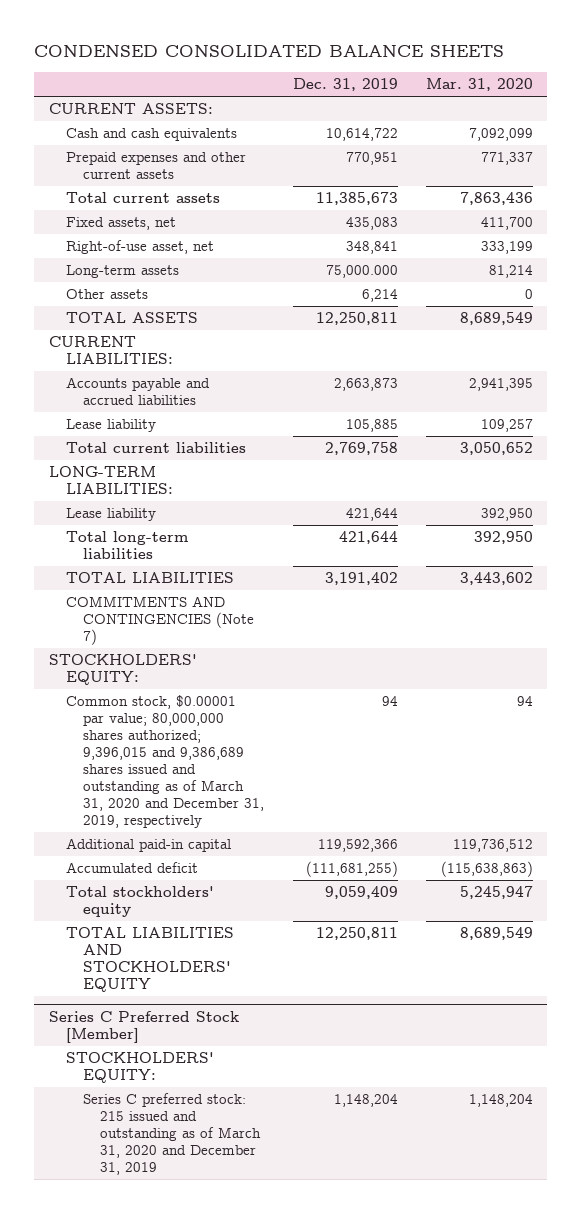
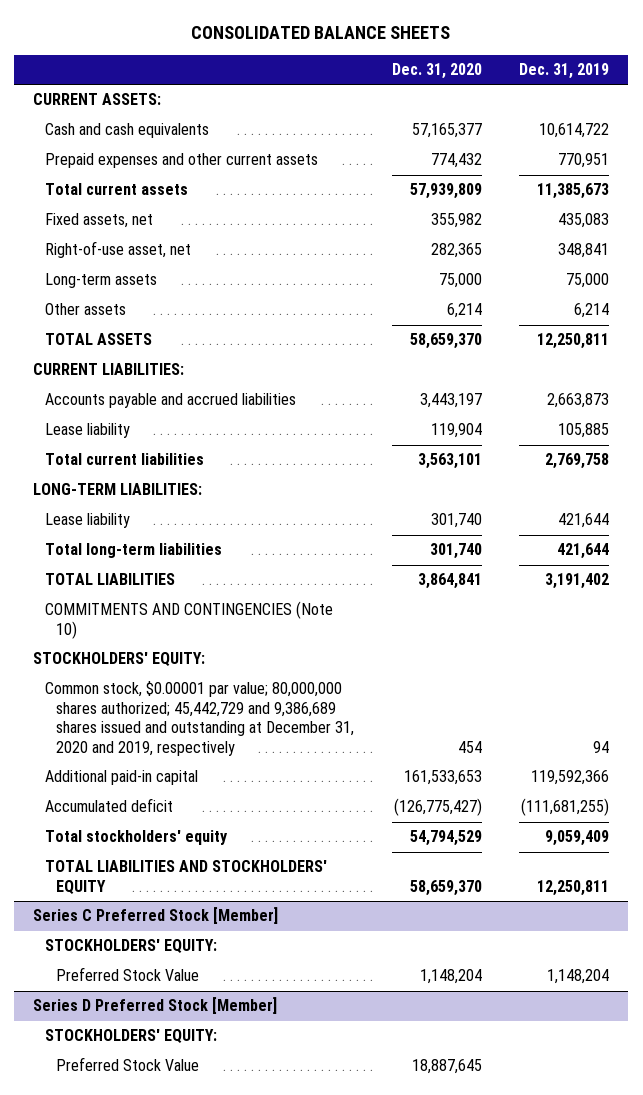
[34,45,505,58] CONDENSED CONSOLIDATED BALANCE SHEETS -> [191,26,451,40] CONSOLIDATED BALANCE SHEETS
[426,78,534,92] Mar. 31, 2020 -> none
none -> [391,63,482,80] Dec. 31, 2020
[325,265,398,279] 75,000.000 -> [566,273,610,289] 75,000
[65,596,255,646] COMMITMENTS AND CONTINGENCIES (Note 7) -> [44,601,333,639] COMMITMENTS AND CONTINGENCIES (Note 10)
[65,695,265,829] Common stock, $0.00001 par value; 80,000,000 shares authorized; 9,396,015 and 9,386,689 shares issued and outstanding as of March 31, 2020 and December 31, 2019, respectively -> [44,681,354,756] Common stock, $0.00001 par value; 80,000,000 shares authorized; 45,442,729 and 9,386,689 shares issued and outstanding at December 31, 2020 and 2019, respectively
[83,1093,262,1176] Series C preferred stock: 215 issued and outstanding as of March 31, 2020 and December 31, 2019 -> [55,967,199,982] Preferred Stock Value
none -> [33,997,278,1015] Series D Preferred Stock [Member]
none -> [44,1029,217,1044] STOCKHOLDERS' EQUITY:
none -> [55,1057,199,1072] Preferred Stock Value

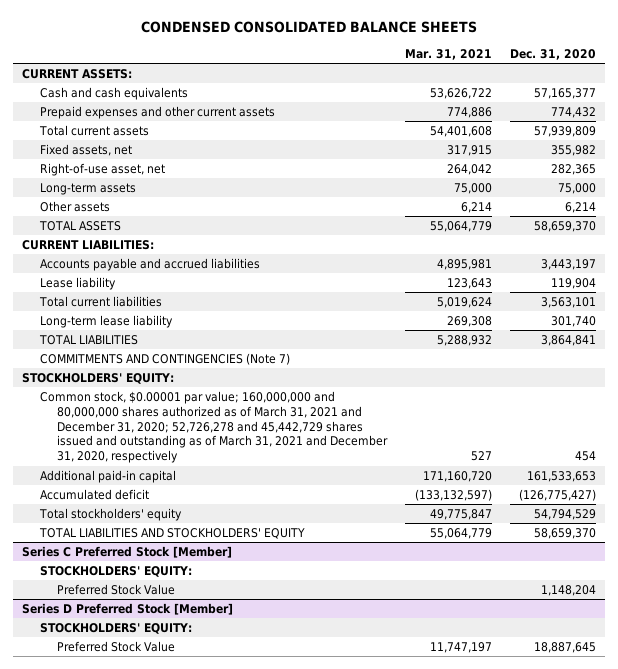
[191,26,451,40] CONSOLIDATED BALANCE SHEETS -> [141,20,478,33] CONDENSED CONSOLIDATED BALANCE SHEETS
[519,63,610,80] Dec. 31, 2019 -> none
none -> [404,48,492,60] Mar. 31, 2021
[33,483,203,496] LONG-TERM LIABILITIES: -> none
[44,543,222,559] Total long-term liabilities -> none
[44,513,130,529] Lease liability -> [39,315,173,329] Long-term lease liability
[44,601,333,639] COMMITMENTS AND CONTINGENCIES (Note 10) -> [39,353,290,366] COMMITMENTS AND CONTINGENCIES (Note 7)
[44,681,354,756] Common stock, $0.00001 par value; 80,000,000 shares authorized; 45,442,729 and 9,386,689 shares issued and outstanding at December 31, 2020 and 2019, respectively -> [39,391,388,464] Common stock, $0.00001 par value; 160,000,000 and 80,000,000 shares authorized as of March 31, 2021 and December 31, 2020; 52,726,278 and 45,442,729 shares issued and outstanding as of March 31, 2021 and December 31, 2020, respectively

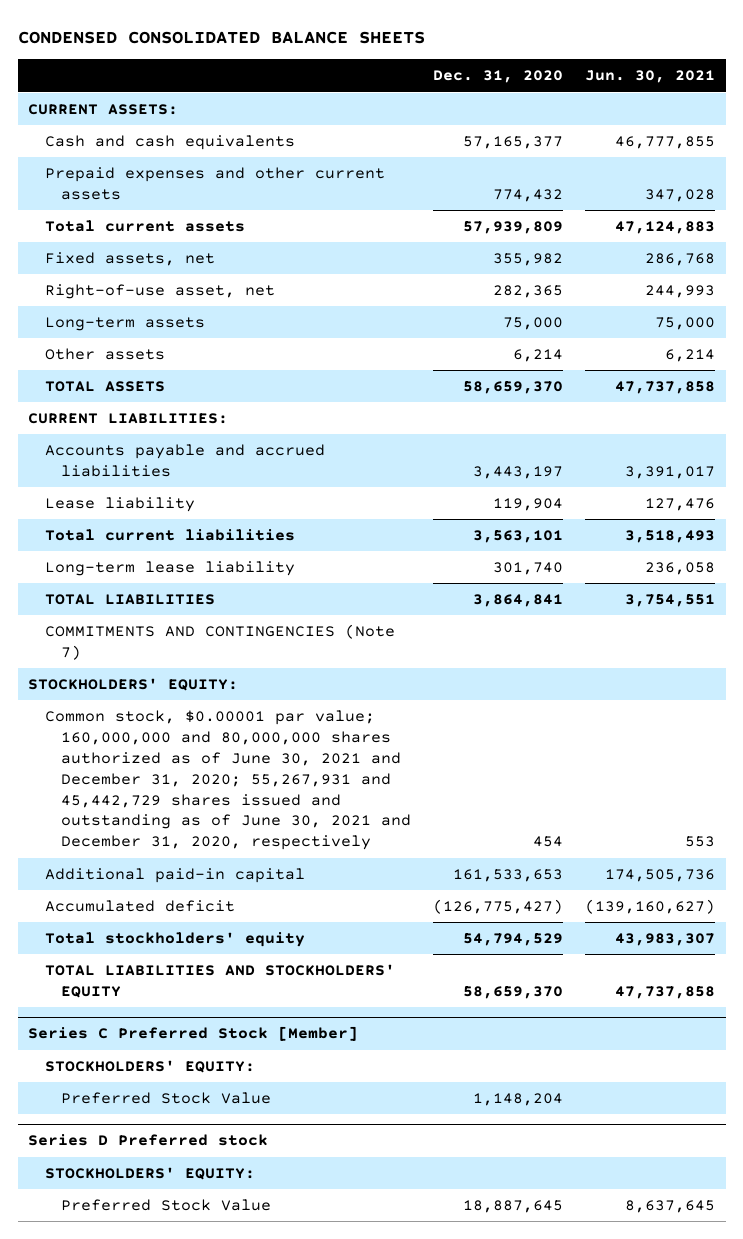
[404,48,492,60] Mar. 31, 2021 -> none
none -> [584,70,715,84] Jun. 30, 2021
[39,391,388,464] Common stock, $0.00001 par value; 160,000,000 and 80,000,000 shares authorized as of March 31, 2021 and December 31, 2020; 52,726,278 and 45,442,729 shares issued and outstanding as of March 31, 2021 and December 31, 2020, respectively -> [44,710,412,851] Common stock, $0.00001 par value; 160,000,000 and 80,000,000 shares authorized as of June 30, 2021 and December 31, 2020; 55,267,931 and 45,442,729 shares issued and outstanding as of June 30, 2021 and December 31, 2020, respectively
[22,603,234,616] Series D Preferred Stock [Member] -> [28,1134,269,1147] Series D Preferred stock

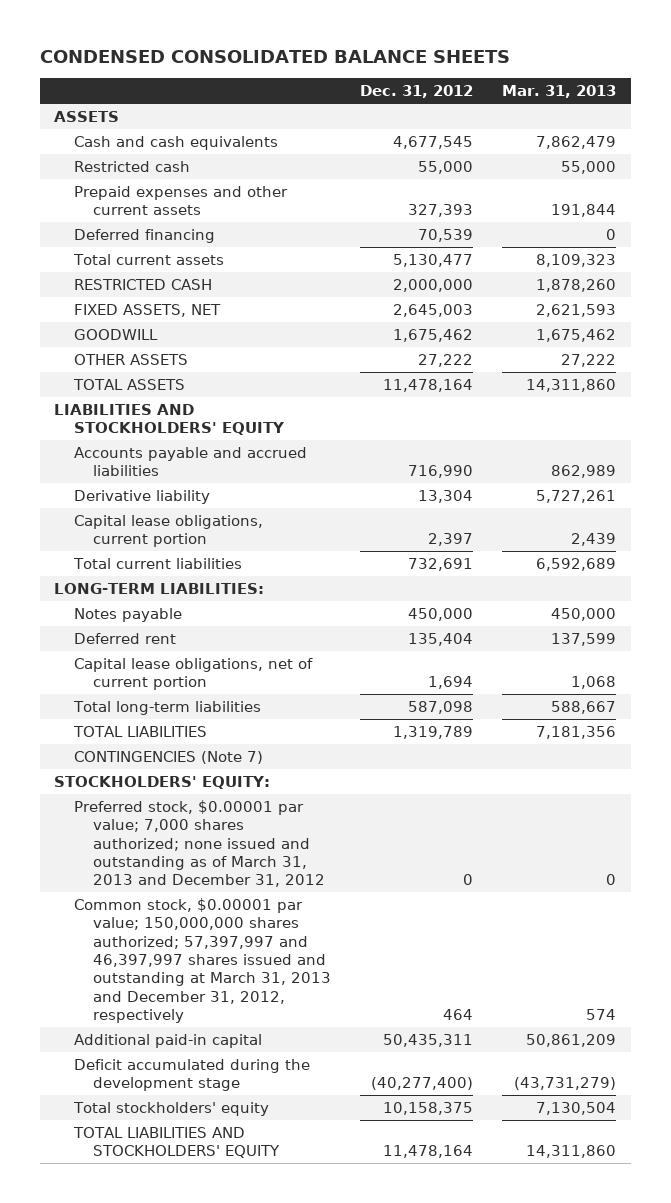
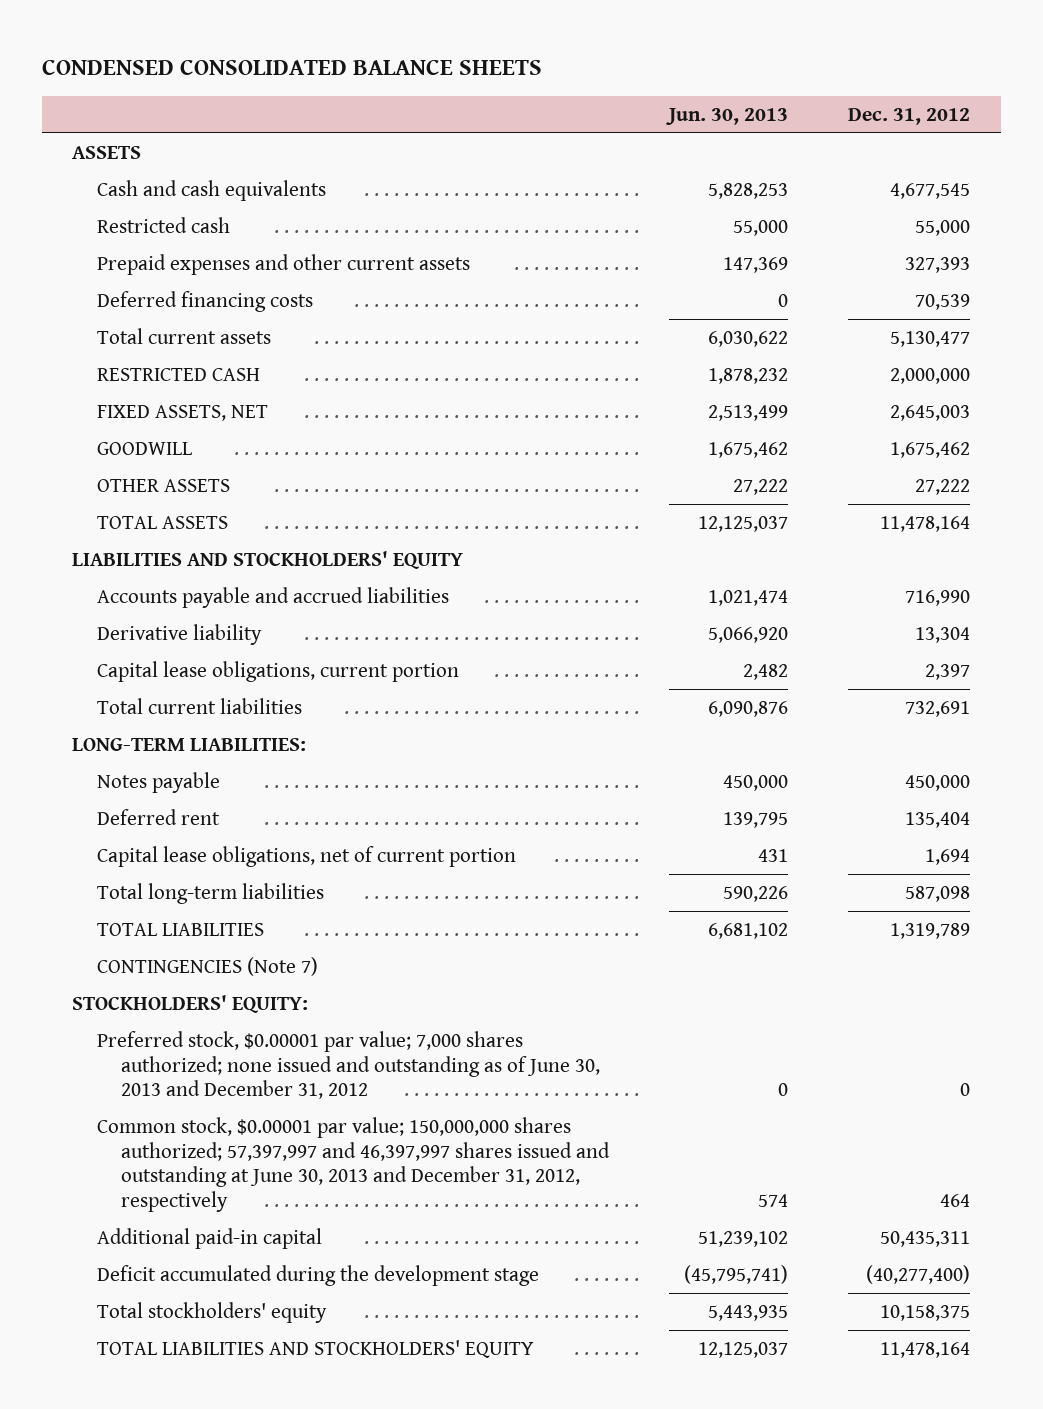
[502,85,617,99] Mar. 31, 2013 -> none
none -> [666,107,789,125] Jun. 30, 2013
[73,228,215,243] Deferred financing -> [96,290,313,312] Deferred financing costs
[73,799,326,888] Preferred stock, $0.00001 par value; 7,000 shares authorized; none issued and outstanding as of March 31, 2013 and December 31, 2012 -> [96,1030,601,1100] Preferred stock, $0.00001 par value; 7,000 shares authorized; none issued and outstanding as of June 30, 2013 and December 31, 2012
[73,897,332,1024] Common stock, $0.00001 par value; 150,000,000 shares authorized; 57,397,997 and 46,397,997 shares issued and outstanding at March 31, 2013 and December 31, 2012, respectively -> [96,1116,611,1213] Common stock, $0.00001 par value; 150,000,000 shares authorized; 57,397,997 and 46,397,997 shares issued and outstanding at June 30, 2013 and December 31, 2012, respectively

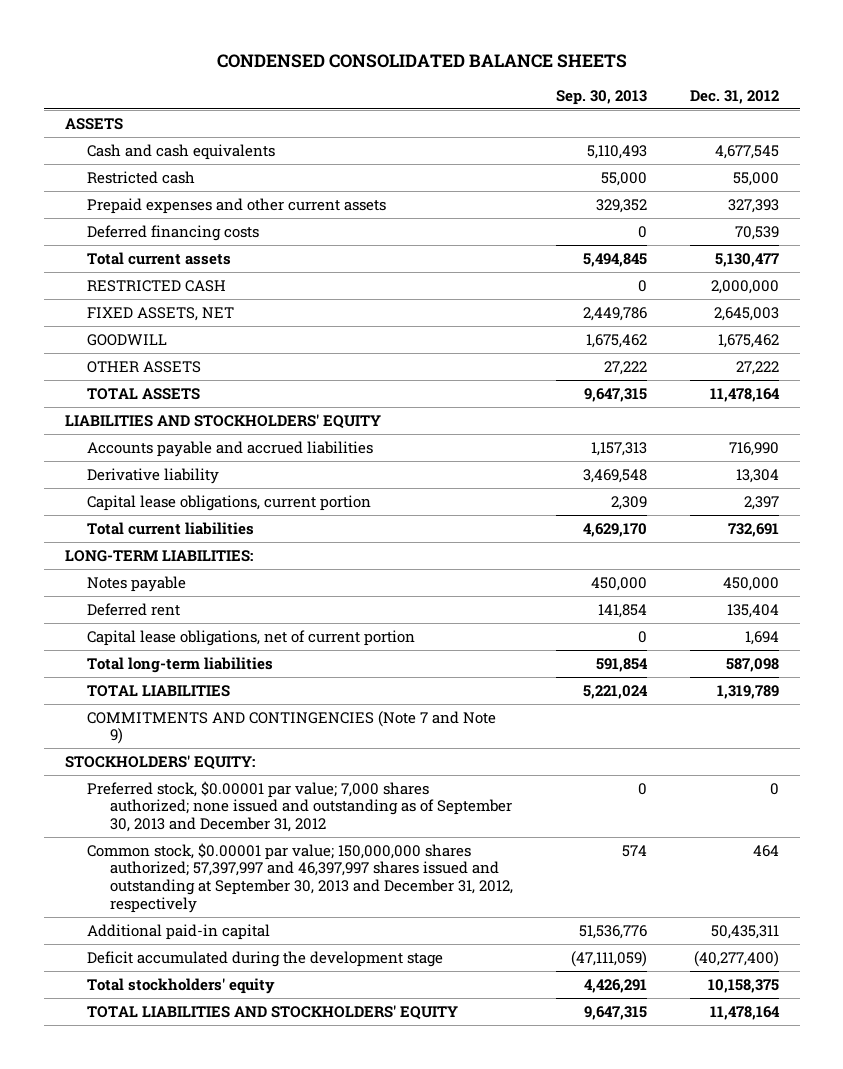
[666,107,789,125] Jun. 30, 2013 -> none
none -> [555,90,647,106] Sep. 30, 2013
[96,956,318,976] CONTINGENCIES (Note 7) -> [87,710,497,745] COMMITMENTS AND CONTINGENCIES (Note 7 and Note 9)
[96,1030,601,1100] Preferred stock, $0.00001 par value; 7,000 shares authorized; none issued and outstanding as of June 30, 2013 and December 31, 2012 -> [87,780,513,833] Preferred stock, $0.00001 par value; 7,000 shares authorized; none issued and outstanding as of September 30, 2013 and December 31, 2012
[96,1116,611,1213] Common stock, $0.00001 par value; 150,000,000 shares authorized; 57,397,997 and 46,397,997 shares issued and outstanding at June 30, 2013 and December 31, 2012, respectively -> [87,842,514,913] Common stock, $0.00001 par value; 150,000,000 shares authorized; 57,397,997 and 46,397,997 shares issued and outstanding at September 30, 2013 and December 31, 2012, respectively

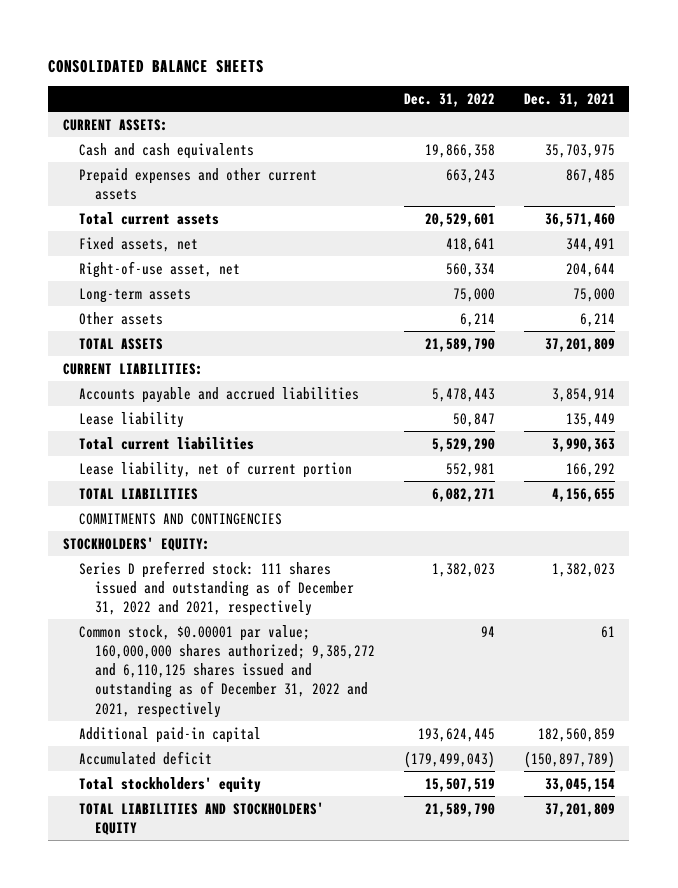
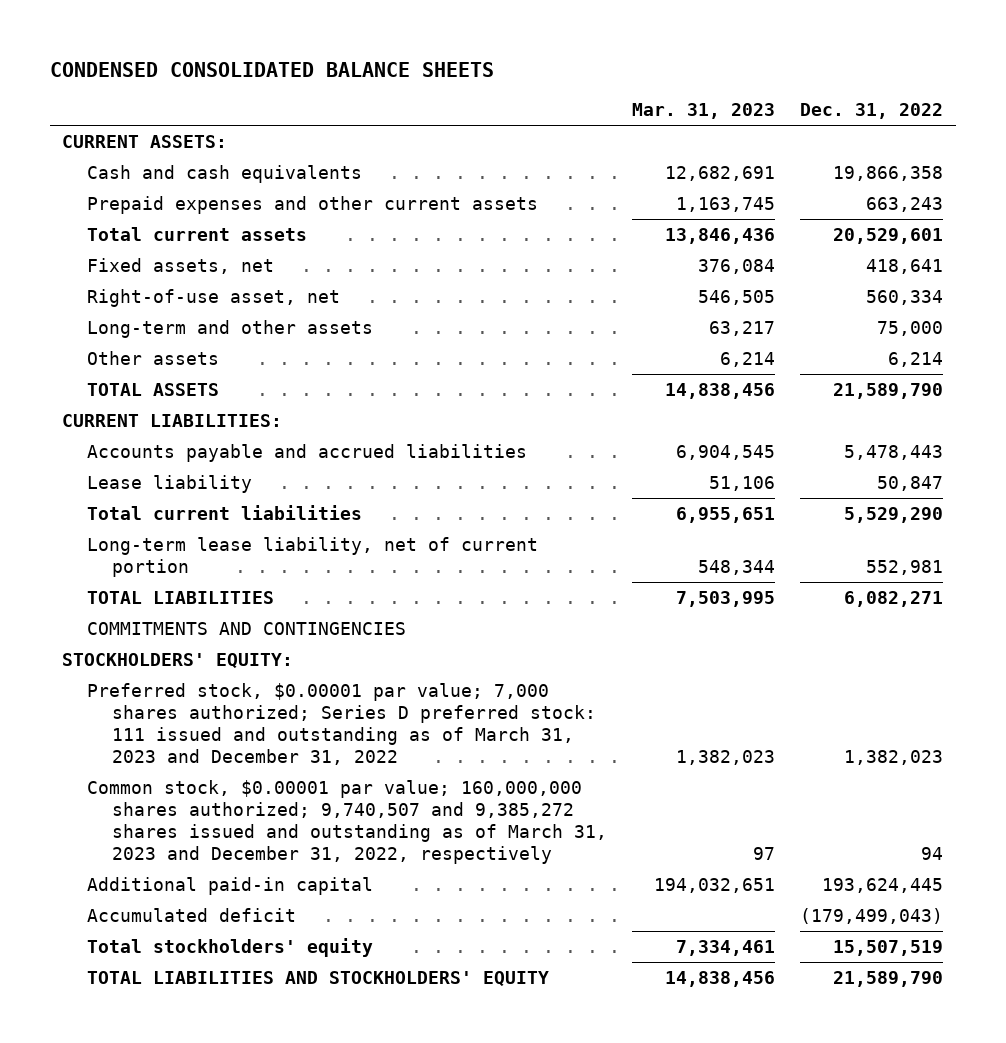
[48,59,265,73] CONSOLIDATED BALANCE SHEETS -> [49,61,494,77] CONDENSED CONSOLIDATED BALANCE SHEETS
[523,93,615,108] Dec. 31, 2021 -> none
none -> [632,103,776,120] Mar. 31, 2023
[78,287,191,303] Long-term assets -> [87,319,374,338] Long-term and other assets
[78,460,352,478] Lease liability, net of current portion -> [87,536,539,577] Long-term lease liability, net of current portion
[78,560,354,617] Series D preferred stock: 111 shares issued and outstanding as of December 31, 2022 and 2021, respectively -> [87,682,597,765] Preferred stock, $0.00001 par value; 7,000 shares authorized; Series D preferred stock: 111 issued and outstanding as of March 31, 2023 and December 31, 2022
[78,624,375,718] Common stock, $0.00001 par value; 160,000,000 shares authorized; 9,385,272 and 6,110,125 shares issued and outstanding as of December 31, 2022 and 2021, respectively -> [87,779,608,864] Common stock, $0.00001 par value; 160,000,000 shares authorized; 9,740,507 and 9,385,272 shares issued and outstanding as of March 31, 2023 and December 31, 2022, respectively

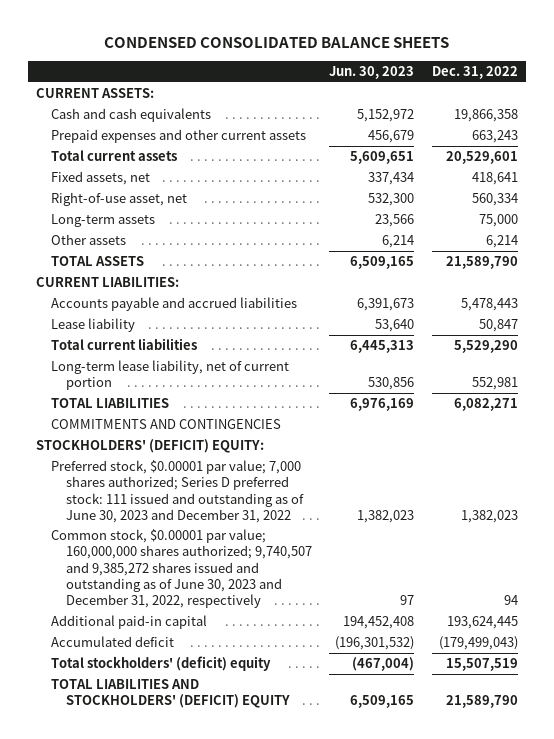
[632,103,776,120] Mar. 31, 2023 -> none
none -> [329,66,415,80] Jun. 30, 2023
[87,319,374,338] Long-term and other assets -> [51,214,156,228] Long-term assets
[62,652,294,668] STOCKHOLDERS' EQUITY: -> [36,439,265,454] STOCKHOLDERS' (DEFICIT) EQUITY:
[87,682,597,765] Preferred stock, $0.00001 par value; 7,000 shares authorized; Series D preferred stock: 111 issued and outstanding as of March 31, 2023 and December 31, 2022 -> [51,460,304,523] Preferred stock, $0.00001 par value; 7,000 shares authorized; Series D preferred stock: 111 issued and outstanding as of June 30, 2023 and December 31, 2022
[87,779,608,864] Common stock, $0.00001 par value; 160,000,000 shares authorized; 9,740,507 and 9,385,272 shares issued and outstanding as of March 31, 2023 and December 31, 2022, respectively -> [51,529,312,609] Common stock, $0.00001 par value; 160,000,000 shares authorized; 9,740,507 and 9,385,272 shares issued and outstanding as of June 30, 2023 and December 31, 2022, respectively
[87,937,374,957] Total stockholders' equity -> [51,656,272,672] Total stockholders' (deficit) equity
[87,970,550,986] TOTAL LIABILITIES AND STOCKHOLDERS' EQUITY -> [51,679,290,709] TOTAL LIABILITIES AND STOCKHOLDERS' (DEFICIT) EQUITY

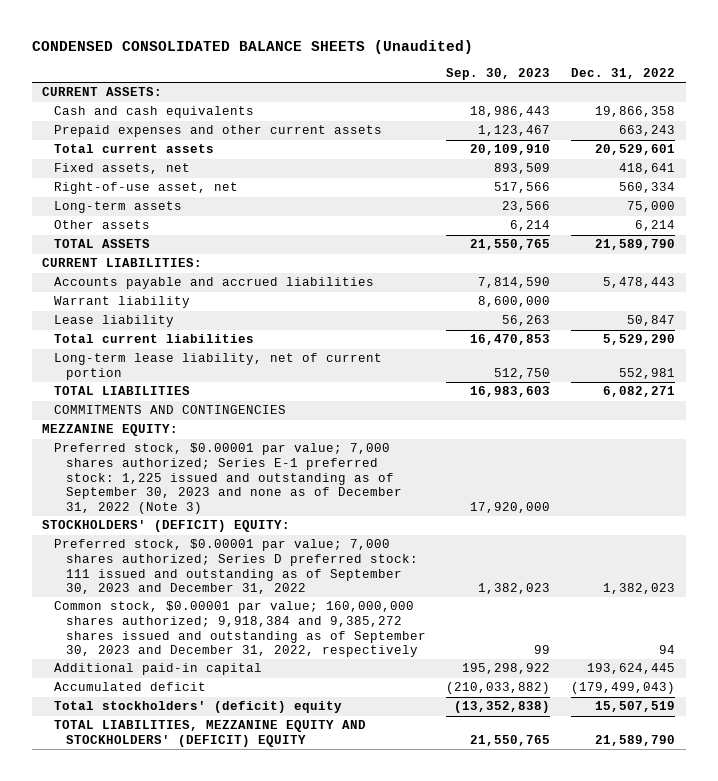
[104,37,450,49] CONDENSED CONSOLIDATED BALANCE SHEETS -> [31,40,473,55] CONDENSED CONSOLIDATED BALANCE SHEETS (Unaudited)
[329,66,415,80] Jun. 30, 2023 -> none
none -> [446,68,551,81] Sep. 30, 2023
none -> [53,296,190,309] Warrant liability
none -> [42,424,179,437] MEZZANINE EQUITY:
none -> [53,443,402,514] Preferred stock, $0.00001 par value; 7,000 shares authorized; Series E-1 preferred stock: 1,225 issued and outstanding as of September 30, 2023 and none as of December 31, 2022 (Note 3)
[51,460,304,523] Preferred stock, $0.00001 par value; 7,000 shares authorized; Series D preferred stock: 111 issued and outstanding as of June 30, 2023 and December 31, 2022 -> [53,539,418,595] Preferred stock, $0.00001 par value; 7,000 shares authorized; Series D preferred stock: 111 issued and outstanding as of September 30, 2023 and December 31, 2022
[51,529,312,609] Common stock, $0.00001 par value; 160,000,000 shares authorized; 9,740,507 and 9,385,272 shares issued and outstanding as of June 30, 2023 and December 31, 2022, respectively -> [53,601,426,658] Common stock, $0.00001 par value; 160,000,000 shares authorized; 9,918,384 and 9,385,272 shares issued and outstanding as of September 30, 2023 and December 31, 2022, respectively
[51,679,290,709] TOTAL LIABILITIES AND STOCKHOLDERS' (DEFICIT) EQUITY -> [53,720,366,748] TOTAL LIABILITIES, MEZZANINE EQUITY AND STOCKHOLDERS' (DEFICIT) EQUITY

